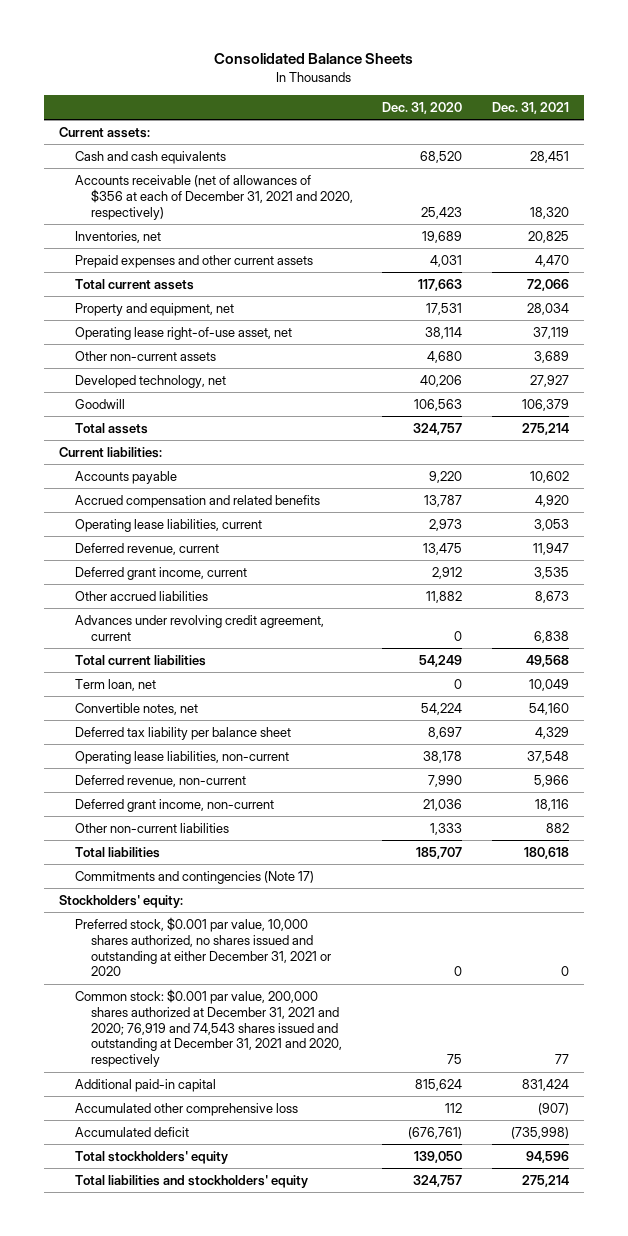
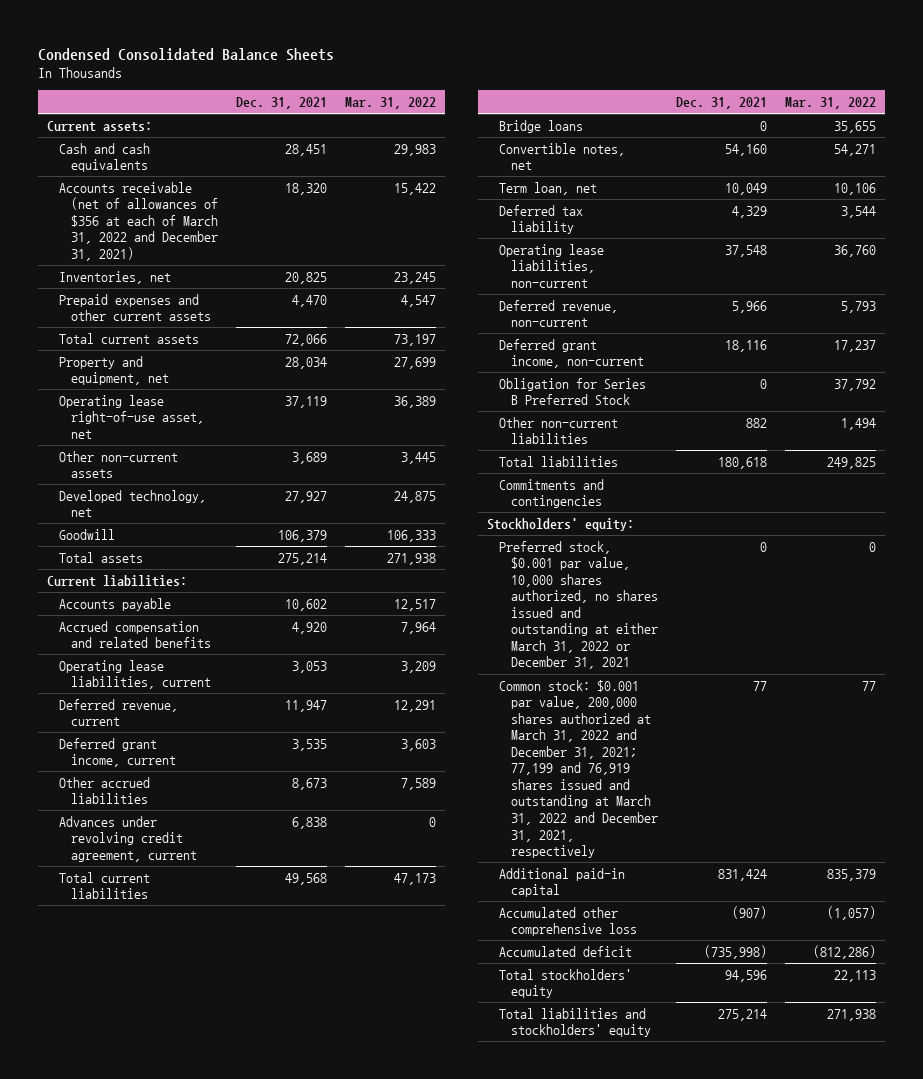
[213,53,413,65] Consolidated Balance Sheets -> [37,47,334,61] Condensed Consolidated Balance Sheets
[382,102,463,115] Dec. 31, 2020 -> none
none -> [344,96,436,109] Mar. 31, 2022
[74,174,353,220] Accounts receivable (net of allowances of $356 at each of December 31, 2021 and 2020, respectively) -> [58,181,218,261] Accounts receivable (net of allowances of $356 at each of March 31, 2022 and December 31, 2021)
none -> [499,119,584,133] Bridge loans
[74,678,156,691] Term loan, net -> [499,181,598,195] Term loan, net
[74,726,291,740] Deferred tax liability per balance sheet -> [499,204,584,235] Deferred tax liability
none -> [499,377,647,406] Obligation for Series B Preferred Stock
[74,870,314,884] Commitments and contingencies (Note 17) -> [499,478,605,509] Commitments and contingencies
[74,916,331,977] Preferred stock, $0.001 par value, 10,000 shares authorized, no shares issued and outstanding at either December 31, 2021 or 2020 -> [499,540,659,670] Preferred stock, $0.001 par value, 10,000 shares authorized, no shares issued and outstanding at either March 31, 2022 or December 31, 2021
[74,988,342,1068] Common stock: $0.001 par value, 200,000 shares authorized at December 31, 2021 and 2020; 76,919 and 74,543 shares issued and outstanding at December 31, 2021 and 2020, respectively -> [499,679,659,859] Common stock: $0.001 par value, 200,000 shares authorized at March 31, 2022 and December 31, 2021; 77,199 and 76,919 shares issued and outstanding at March 31, 2022 and December 31, 2021, respectively

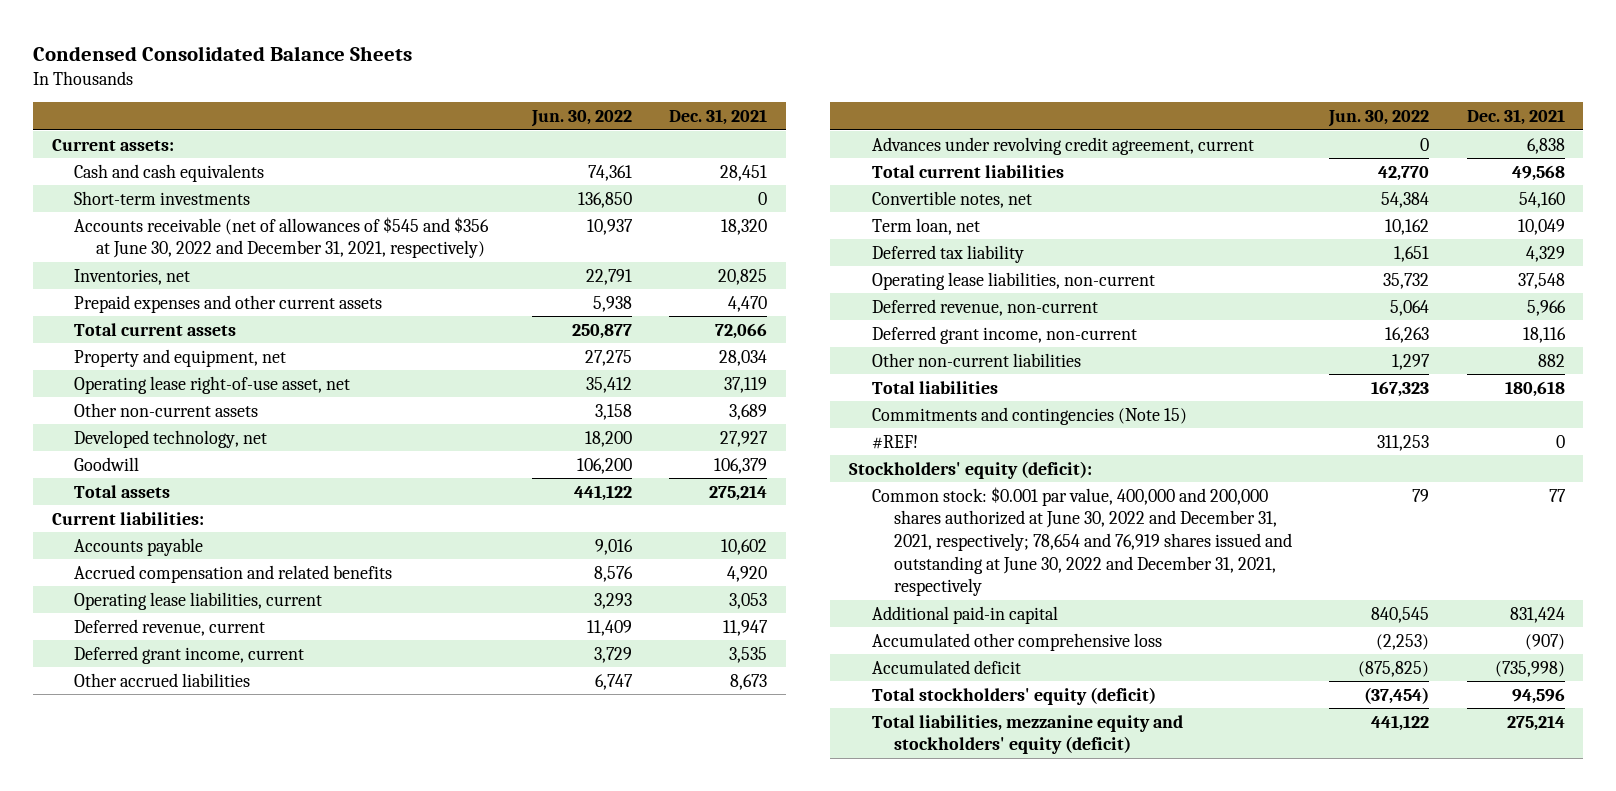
[344,96,436,109] Mar. 31, 2022 -> none
none -> [530,110,632,128] Jun. 30, 2022
none -> [74,190,251,205] Short-term investments
[58,181,218,261] Accounts receivable (net of allowances of $356 at each of March 31, 2022 and December 31, 2021) -> [74,216,490,259] Accounts receivable (net of allowances of $545 and $356 at June 30, 2022 and December 31, 2021, respectively)
[499,119,584,133] Bridge loans -> none
[499,377,647,406] Obligation for Series B Preferred Stock -> none
[499,540,659,670] Preferred stock, $0.001 par value, 10,000 shares authorized, no shares issued and outstanding at either March 31, 2022 or December 31, 2021 -> none
[499,478,605,509] Commitments and contingencies -> [871,406,1187,425] Commitments and contingencies (Note 15)
none -> [871,434,918,449] #REF!
[487,517,635,531] Stockholders' equity: -> [849,460,1093,479] Stockholders' equity (deficit):
[499,679,659,859] Common stock: $0.001 par value, 200,000 shares authorized at March 31, 2022 and December 31, 2021; 77,199 and 76,919 shares issued and outstanding at March 31, 2022 and December 31, 2021, respectively -> [871,486,1292,597] Common stock: $0.001 par value, 400,000 and 200,000 shares authorized at June 30, 2022 and December 31, 2021, respectively; 78,654 and 76,919 shares issued and outstanding at June 30, 2022 and December 31, 2021, respectively
[499,968,633,999] Total stockholders' equity -> [871,686,1156,705] Total stockholders' equity (deficit)
[499,1007,652,1038] Total liabilities and stockholders' equity -> [871,714,1183,755] Total liabilities, mezzanine equity and stockholders' equity (deficit)

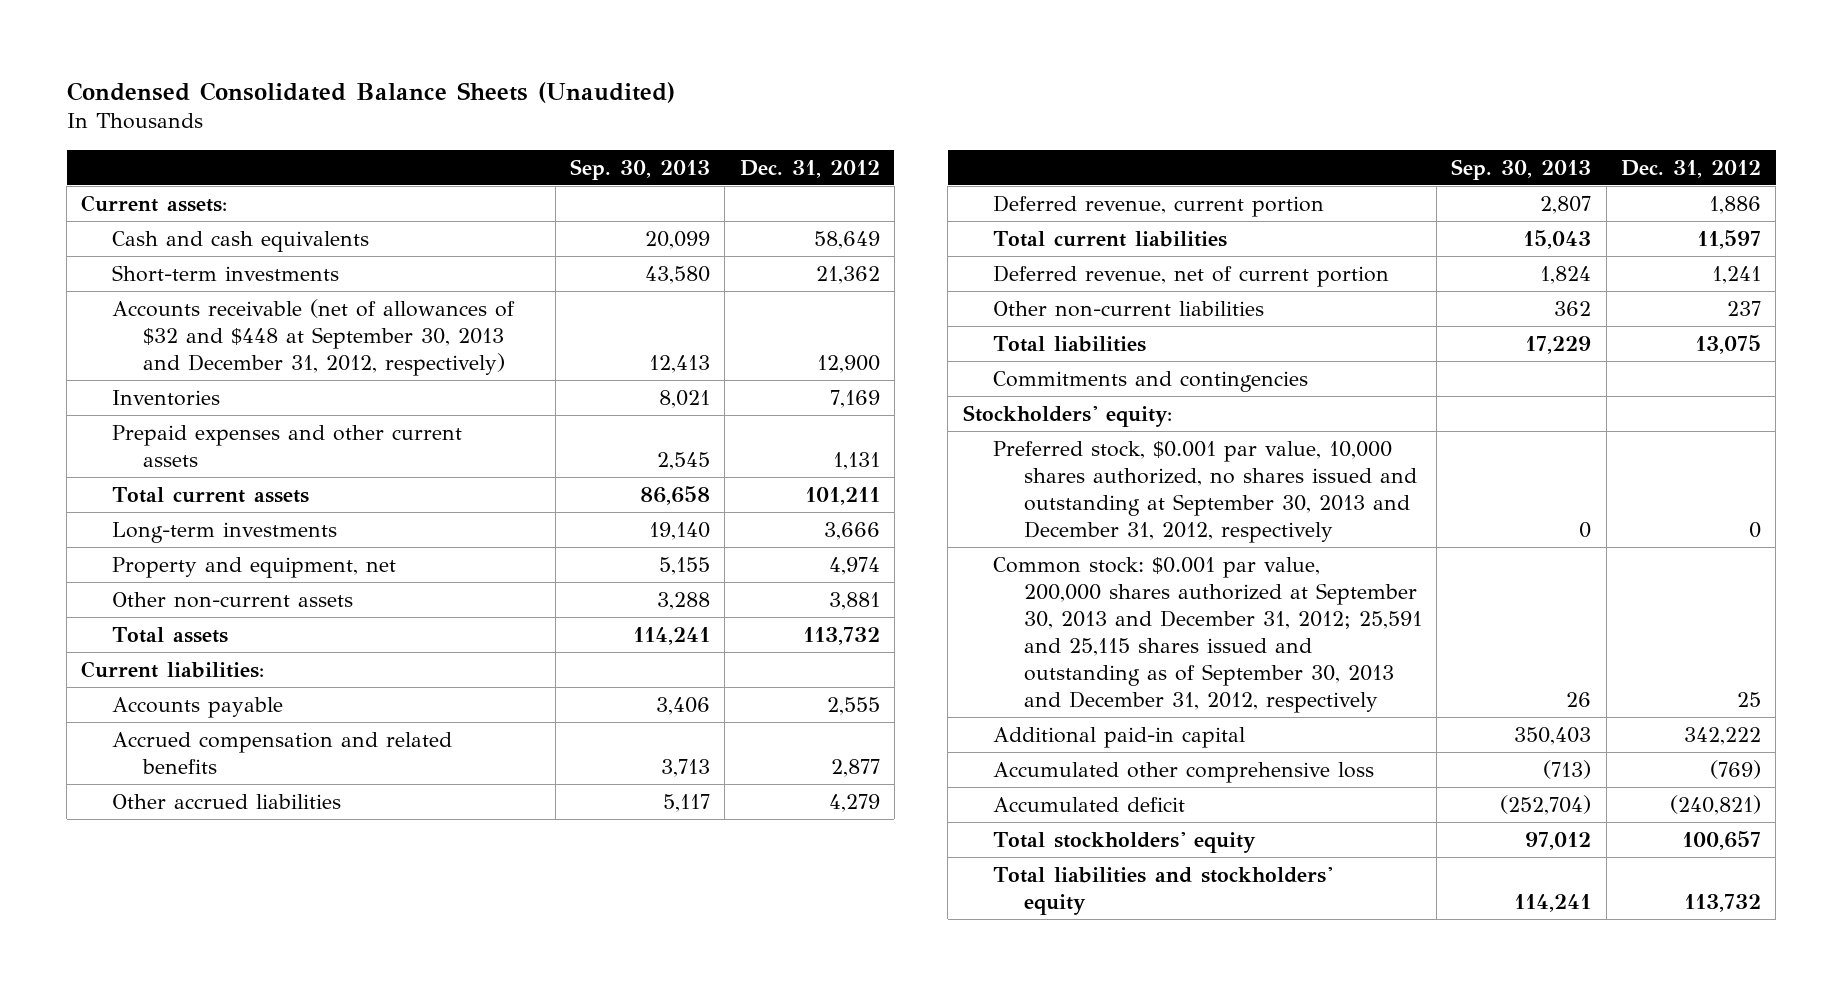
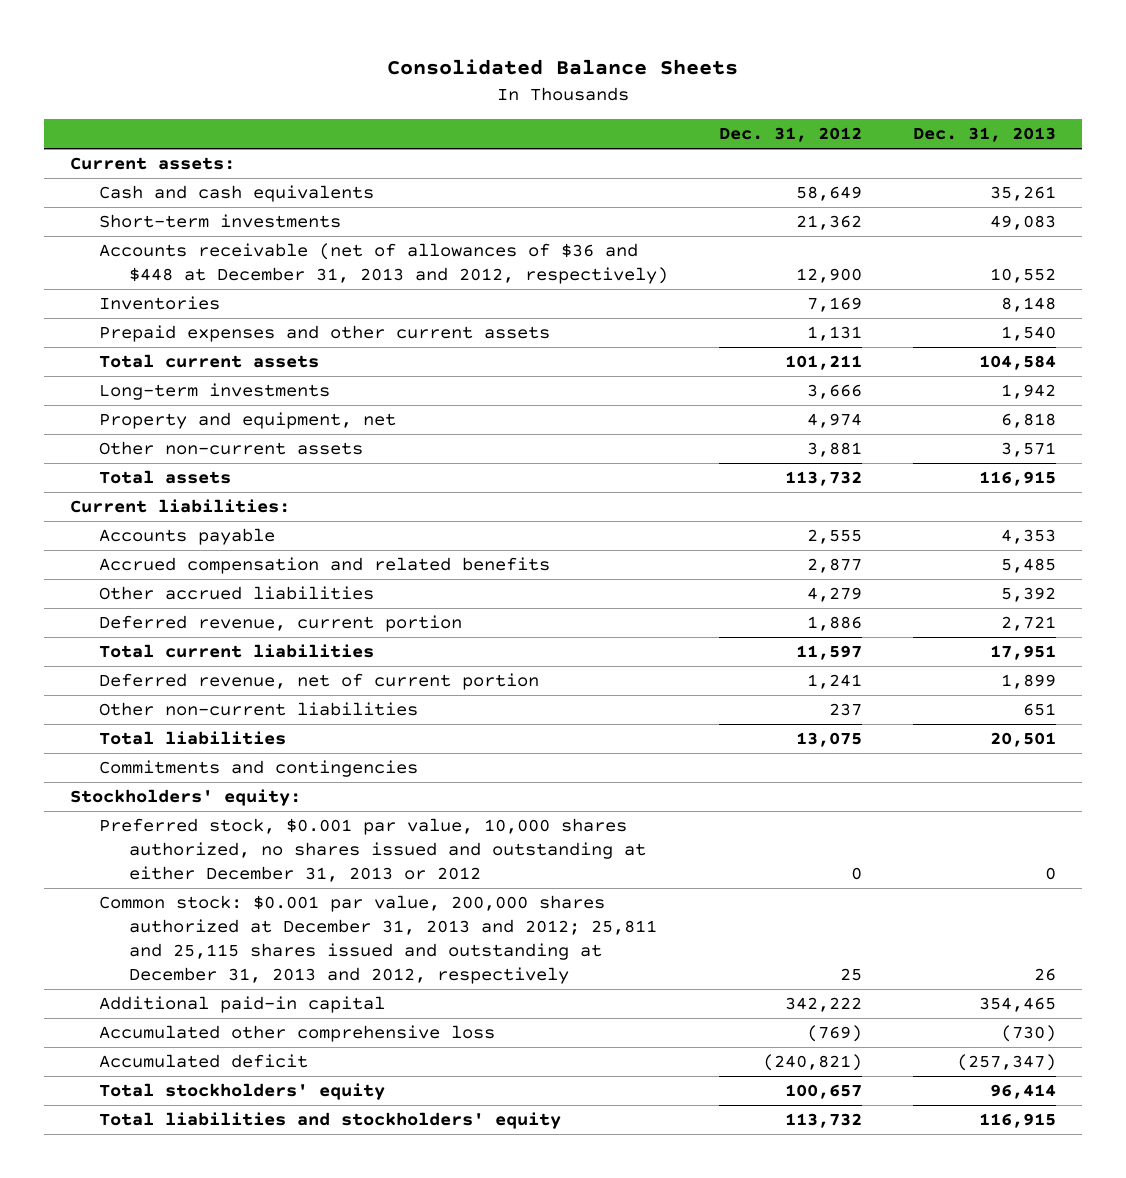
[66,81,675,103] Condensed Consolidated Balance Sheets (Unaudited) -> [386,58,738,75] Consolidated Balance Sheets
[570,158,711,180] Sep. 30, 2013 -> none
none -> [912,127,1056,143] Dec. 31, 2013
[111,298,515,376] Accounts receivable (net of allowances of $32 and $448 at September 30, 2013 and December 31, 2012, respectively) -> [99,243,668,285] Accounts receivable (net of allowances of $36 and $448 at December 31, 2013 and 2012, respectively)
[993,440,1418,543] Preferred stock, $0.001 par value, 10,000 shares authorized, no shares issued and outstanding at September 30, 2013 and December 31, 2012, respectively -> [99,818,646,883] Preferred stock, $0.001 par value, 10,000 shares authorized, no shares issued and outstanding at either December 31, 2013 or 2012
[993,556,1423,713] Common stock: $0.001 par value, 200,000 shares authorized at September 30, 2013 and December 31, 2012; 25,591 and 25,115 shares issued and outstanding as of September 30, 2013 and December 31, 2012, respectively -> [99,895,657,984] Common stock: $0.001 par value, 200,000 shares authorized at December 31, 2013 and 2012; 25,811 and 25,115 shares issued and outstanding at December 31, 2013 and 2012, respectively

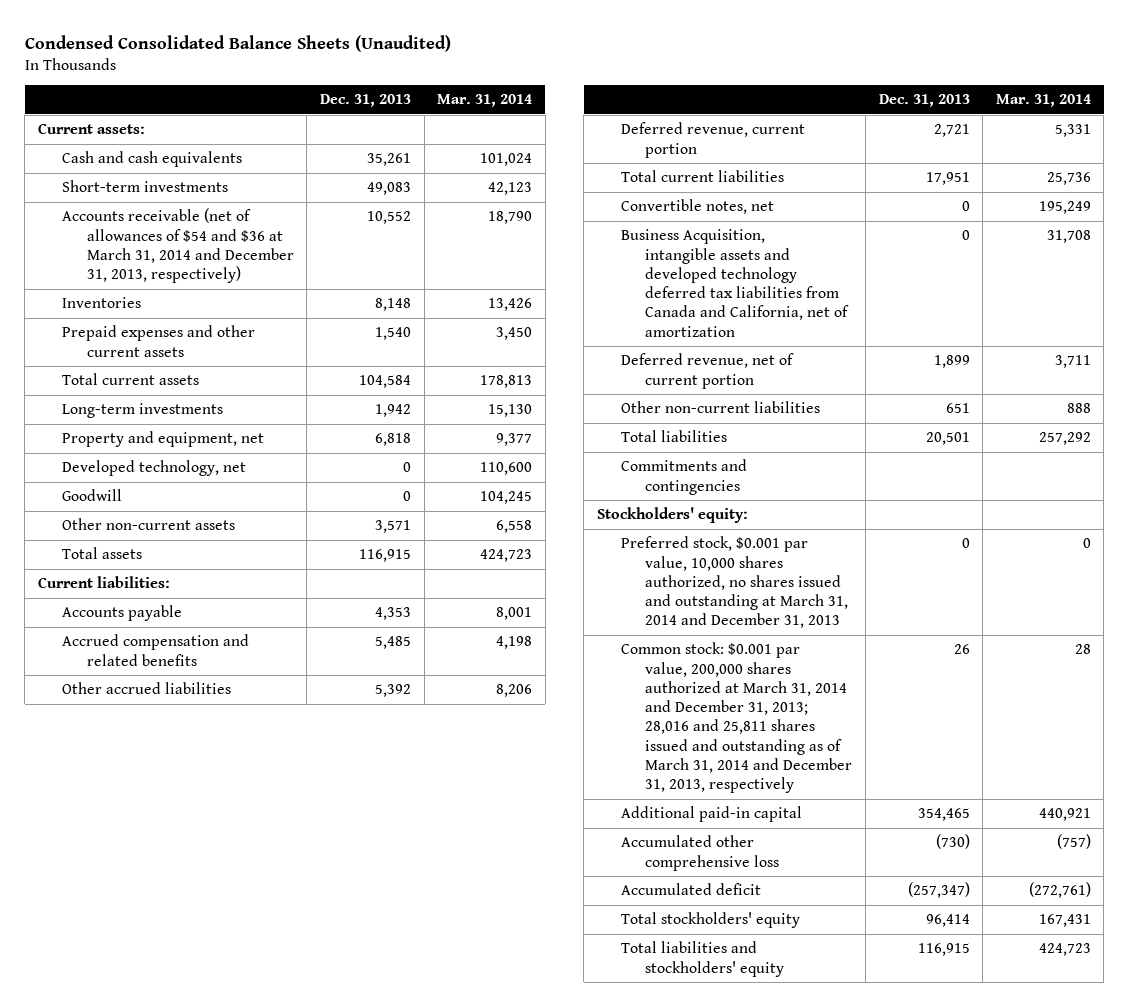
[386,58,738,75] Consolidated Balance Sheets -> [24,34,451,52] Condensed Consolidated Balance Sheets (Unaudited)
[718,127,862,143] Dec. 31, 2012 -> none
none -> [437,94,533,108] Mar. 31, 2014
[99,243,668,285] Accounts receivable (net of allowances of $36 and $448 at December 31, 2013 and 2012, respectively) -> [62,208,294,284] Accounts receivable (net of allowances of $54 and $36 at March 31, 2014 and December 31, 2013, respectively)
none -> [62,460,247,477] Developed technology, net
none -> [62,489,123,502] Goodwill
none -> [621,199,775,215] Convertible notes, net
none -> [621,229,850,337] Business Acquisition, intangible assets and developed technology deferred tax liabilities from Canada and California, net of amortization
[99,818,646,883] Preferred stock, $0.001 par value, 10,000 shares authorized, no shares issued and outstanding at either December 31, 2013 or 2012 -> [621,536,849,629] Preferred stock, $0.001 par value, 10,000 shares authorized, no shares issued and outstanding at March 31, 2014 and December 31, 2013
[99,895,657,984] Common stock: $0.001 par value, 200,000 shares authorized at December 31, 2013 and 2012; 25,811 and 25,115 shares issued and outstanding at December 31, 2013 and 2012, respectively -> [621,642,853,794] Common stock: $0.001 par value, 200,000 shares authorized at March 31, 2014 and December 31, 2013; 28,016 and 25,811 shares issued and outstanding as of March 31, 2014 and December 31, 2013, respectively

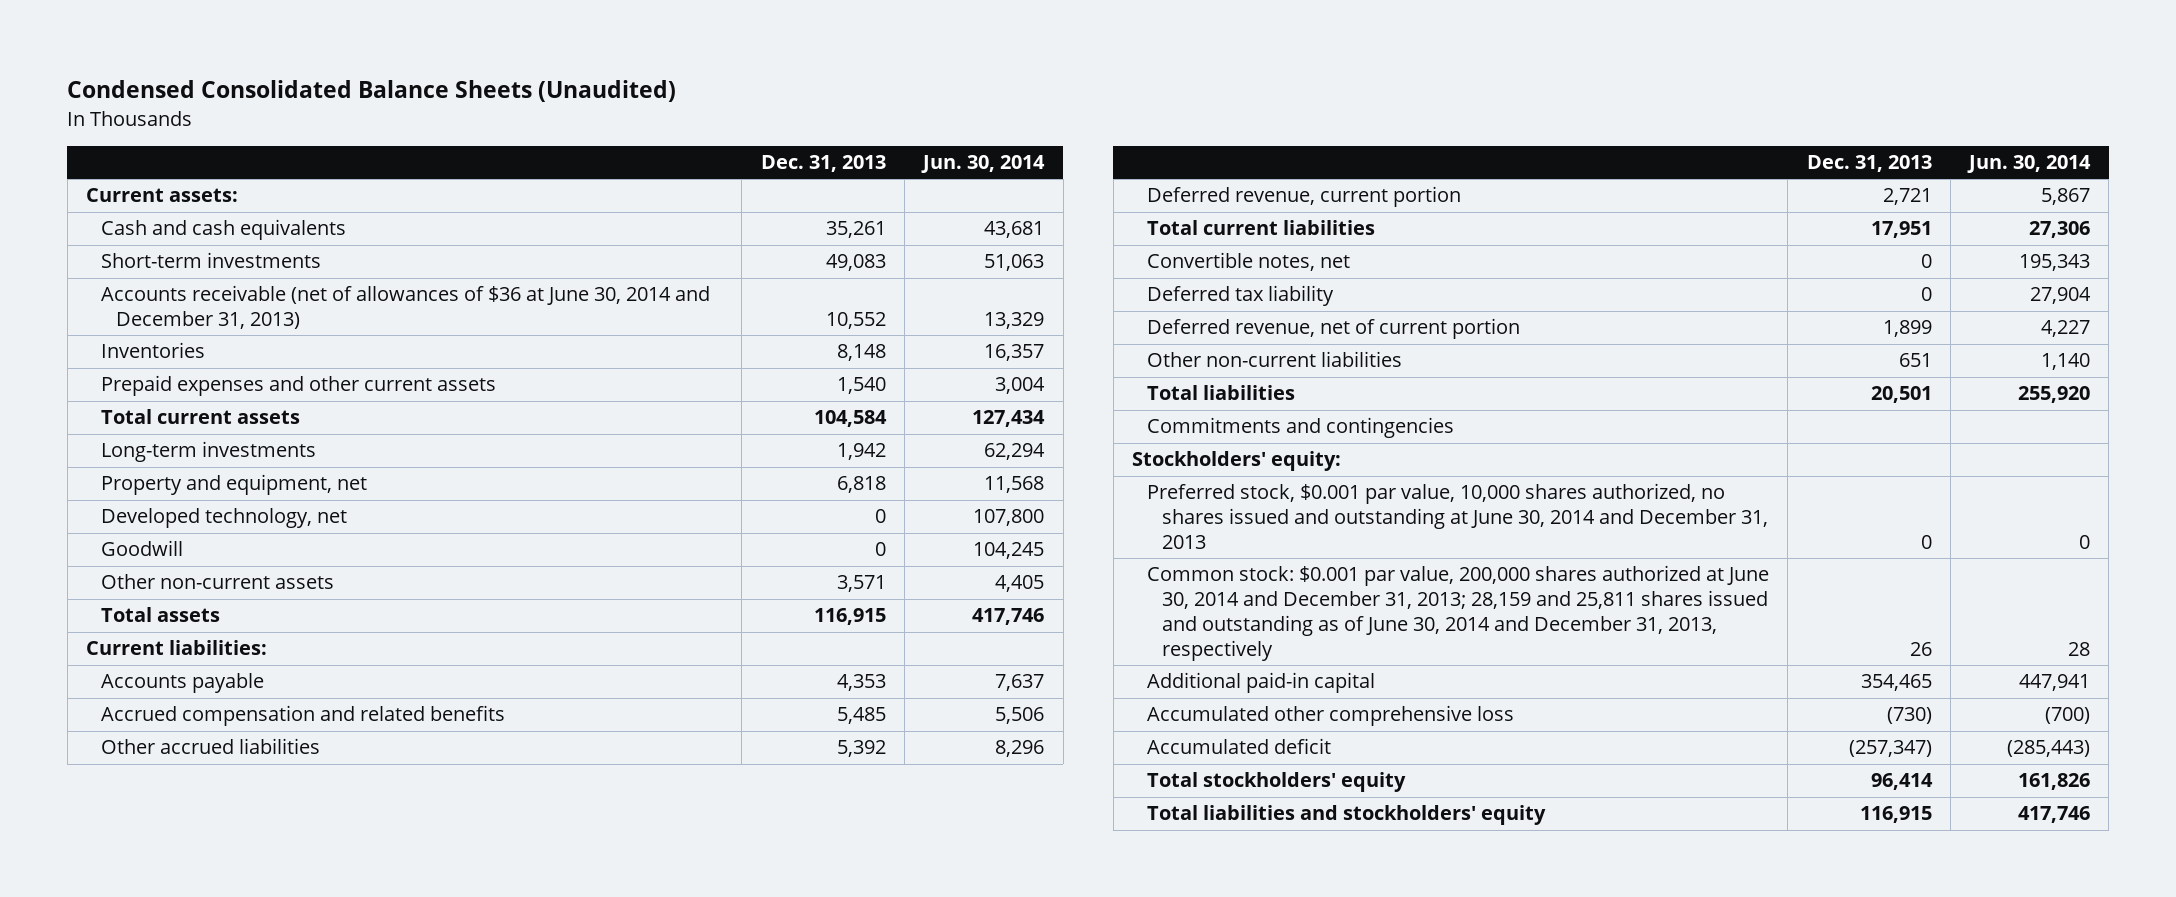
[437,94,533,108] Mar. 31, 2014 -> none
none -> [921,154,1046,173] Jun. 30, 2014
[62,208,294,284] Accounts receivable (net of allowances of $54 and $36 at March 31, 2014 and December 31, 2013, respectively) -> [101,285,711,330] Accounts receivable (net of allowances of $36 at June 30, 2014 and December 31, 2013)
[621,229,850,337] Business Acquisition, intangible assets and developed technology deferred tax liabilities from Canada and California, net of amortization -> none
none -> [1147,285,1335,307] Deferred tax liability
[621,536,849,629] Preferred stock, $0.001 par value, 10,000 shares authorized, no shares issued and outstanding at March 31, 2014 and December 31, 2013 -> [1147,483,1769,549] Preferred stock, $0.001 par value, 10,000 shares authorized, no shares issued and outstanding at June 30, 2014 and December 31, 2013
[621,642,853,794] Common stock: $0.001 par value, 200,000 shares authorized at March 31, 2014 and December 31, 2013; 28,016 and 25,811 shares issued and outstanding as of March 31, 2014 and December 31, 2013, respectively -> [1147,565,1770,661] Common stock: $0.001 par value, 200,000 shares authorized at June 30, 2014 and December 31, 2013; 28,159 and 25,811 shares issued and outstanding as of June 30, 2014 and December 31, 2013, respectively

